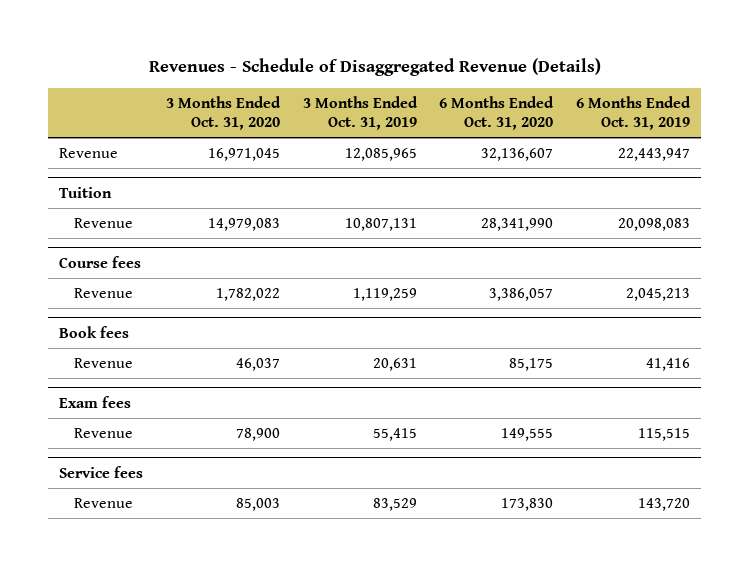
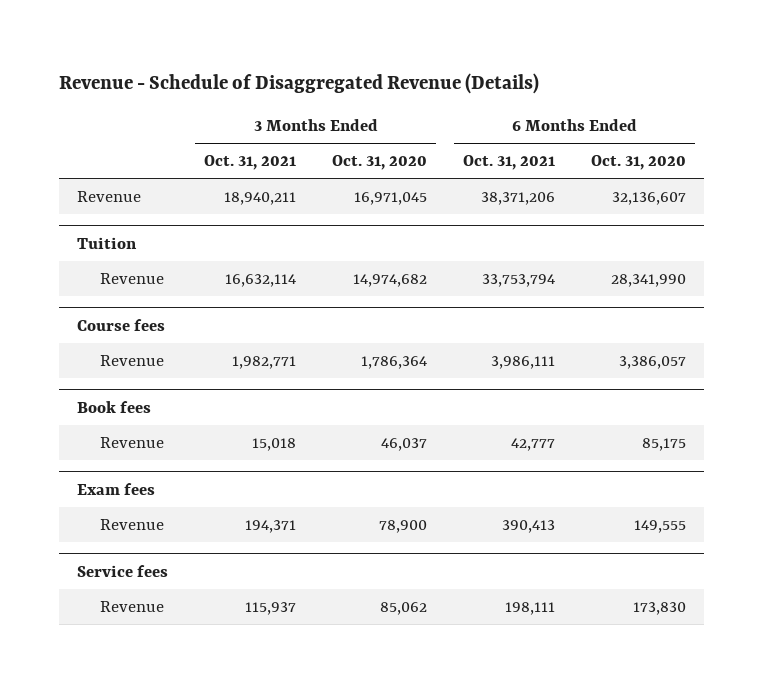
[148,58,601,77] Revenues - Schedule of Disaggregated Revenue (Details) -> [59,72,540,94] Revenue - Schedule of Disaggregated Revenue (Details)
[302,95,418,130] 3 Months Ended Oct. 31, 2019 -> none
[575,95,691,130] 6 Months Ended Oct. 31, 2019 -> none
none -> [204,155,297,171] Oct. 31, 2021
none -> [463,155,556,171] Oct. 31, 2021
[207,218,280,232] 14,979,083 -> [353,273,428,287] 14,974,682
[215,288,280,302] 1,782,022 -> [361,355,428,369] 1,786,364
[235,498,280,512] 85,003 -> [380,601,428,615] 85,062

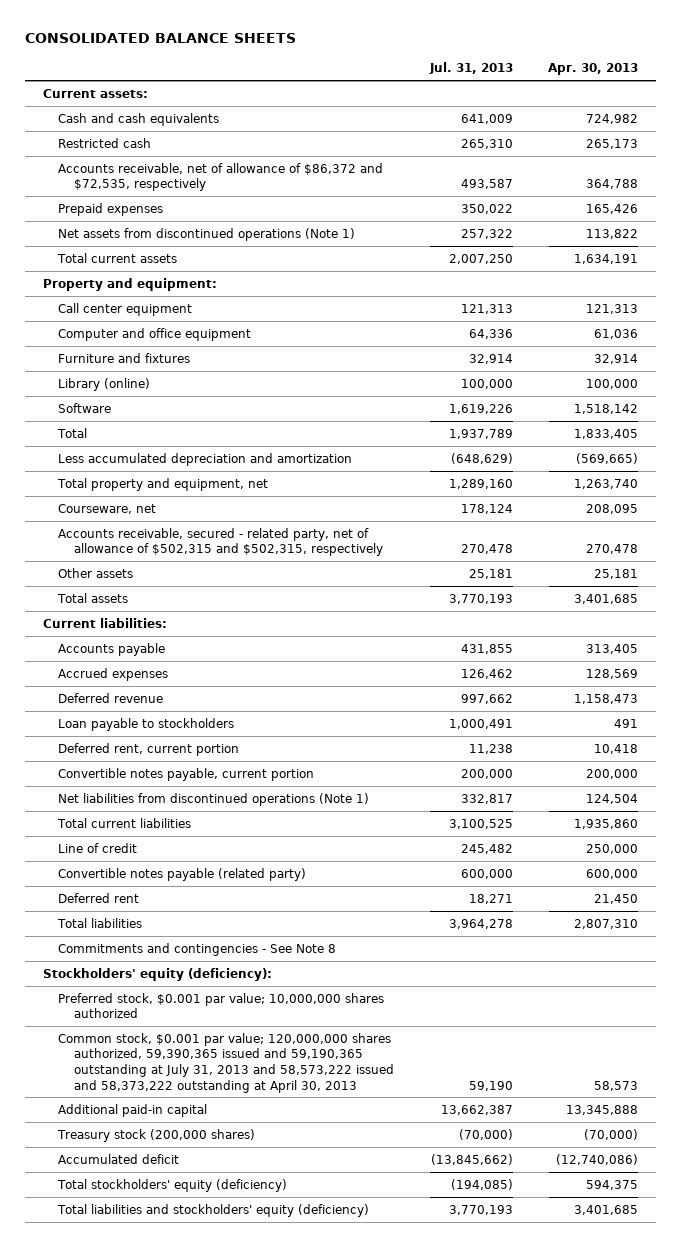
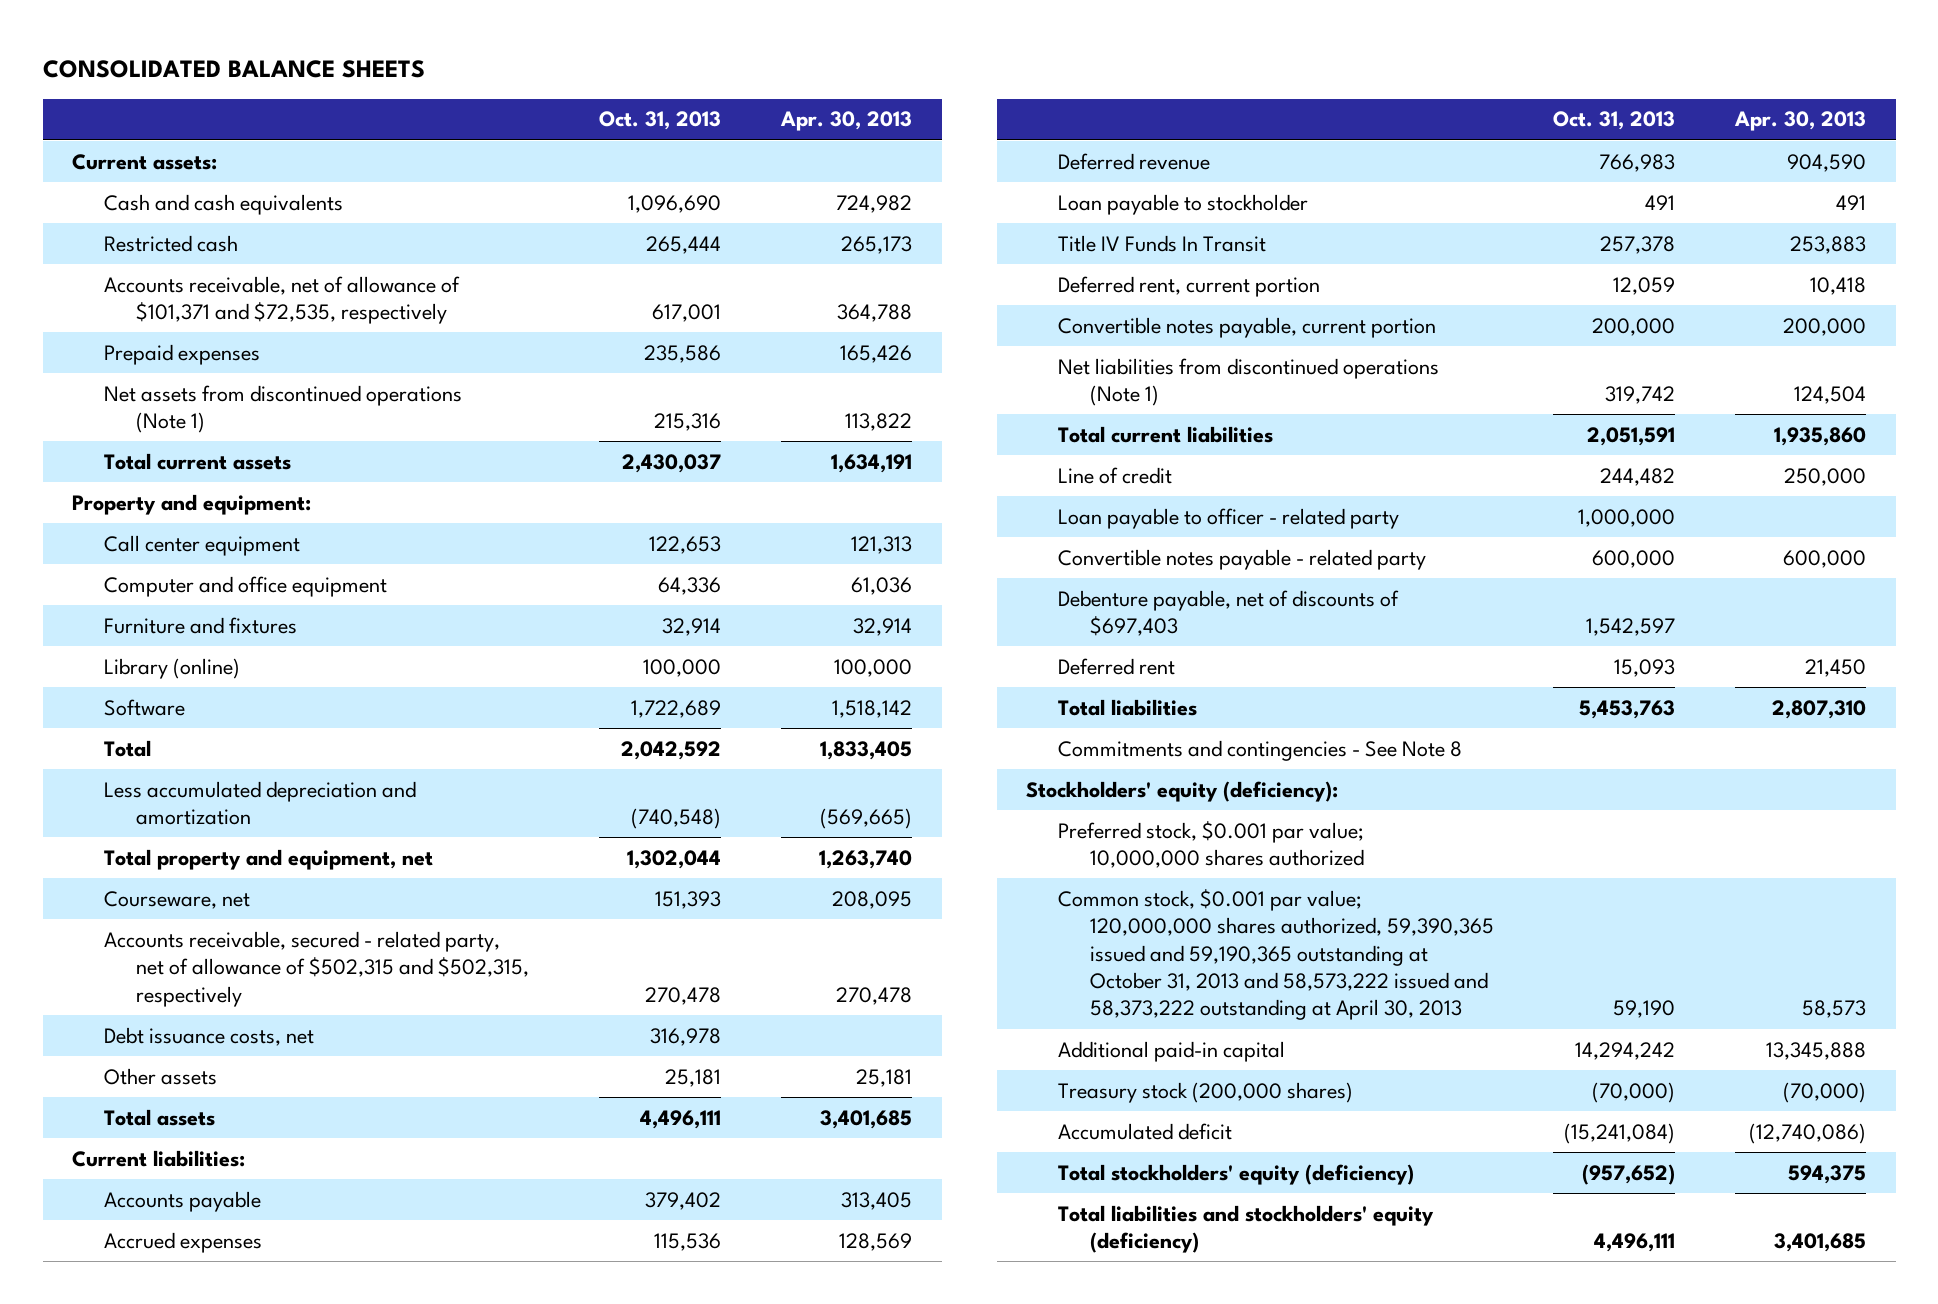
[428,62,513,75] Jul. 31, 2013 -> none
none -> [599,111,722,131] Oct. 31, 2013
[58,162,384,192] Accounts receivable, net of allowance of $86,372 and $72,535, respectively -> [104,275,461,325] Accounts receivable, net of allowance of $101,371 and $72,535, respectively
none -> [104,1026,315,1046] Debt issuance costs, net
[574,693,639,704] 1,158,473 -> [1786,153,1866,172] 904,590
[58,717,235,731] Loan payable to stockholders -> [1057,193,1308,215] Loan payable to stockholder
none -> [1057,234,1266,252] Title IV Funds In Transit
none -> [1057,507,1399,529] Loan payable to officer - related party
[58,867,307,881] Convertible notes payable (related party) -> [1057,548,1426,570] Convertible notes payable - related party
none -> [1057,589,1399,637] Debenture payable, net of discounts of $697,403
[58,1032,394,1093] Common stock, $0.001 par value; 120,000,000 shares authorized, 59,390,365 issued and 59,190,365 outstanding at July 31, 2013 and 58,573,222 issued and 58,373,222 outstanding at April 30, 2013 -> [1057,888,1494,1021] Common stock, $0.001 par value; 120,000,000 shares authorized, 59,390,365 issued and 59,190,365 outstanding at October 31, 2013 and 58,573,222 issued and 58,373,222 outstanding at April 30, 2013

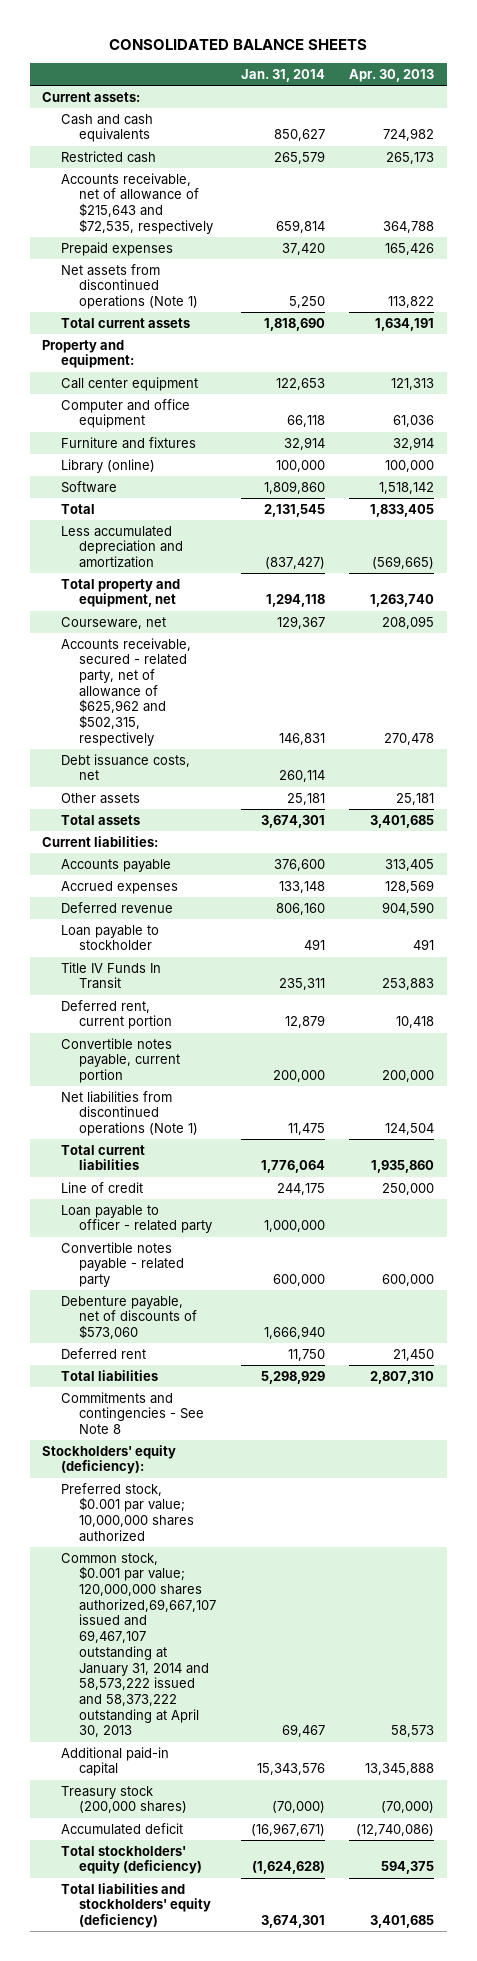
[599,111,722,131] Oct. 31, 2013 -> none
none -> [240,68,325,82] Jan. 31, 2014
[104,275,461,325] Accounts receivable, net of allowance of $101,371 and $72,535, respectively -> [60,172,214,234] Accounts receivable, net of allowance of $215,643 and $72,535, respectively
[104,930,529,1007] Accounts receivable, secured - related party, net of allowance of $502,315 and $502,315, respectively -> [60,637,191,746] Accounts receivable, secured - related party, net of allowance of $625,962 and $502,315, respectively
[1057,589,1399,637] Debenture payable, net of discounts of $697,403 -> [60,1295,198,1340] Debenture payable, net of discounts of $573,060
[1057,888,1494,1021] Common stock, $0.001 par value; 120,000,000 shares authorized, 59,390,365 issued and 59,190,365 outstanding at October 31, 2013 and 58,573,222 issued and 58,373,222 outstanding at April 30, 2013 -> [60,1552,217,1738] Common stock, $0.001 par value; 120,000,000 shares authorized,69,667,107 issued and 69,467,107 outstanding at January 31, 2014 and 58,573,222 issued and 58,373,222 outstanding at April 30, 2013

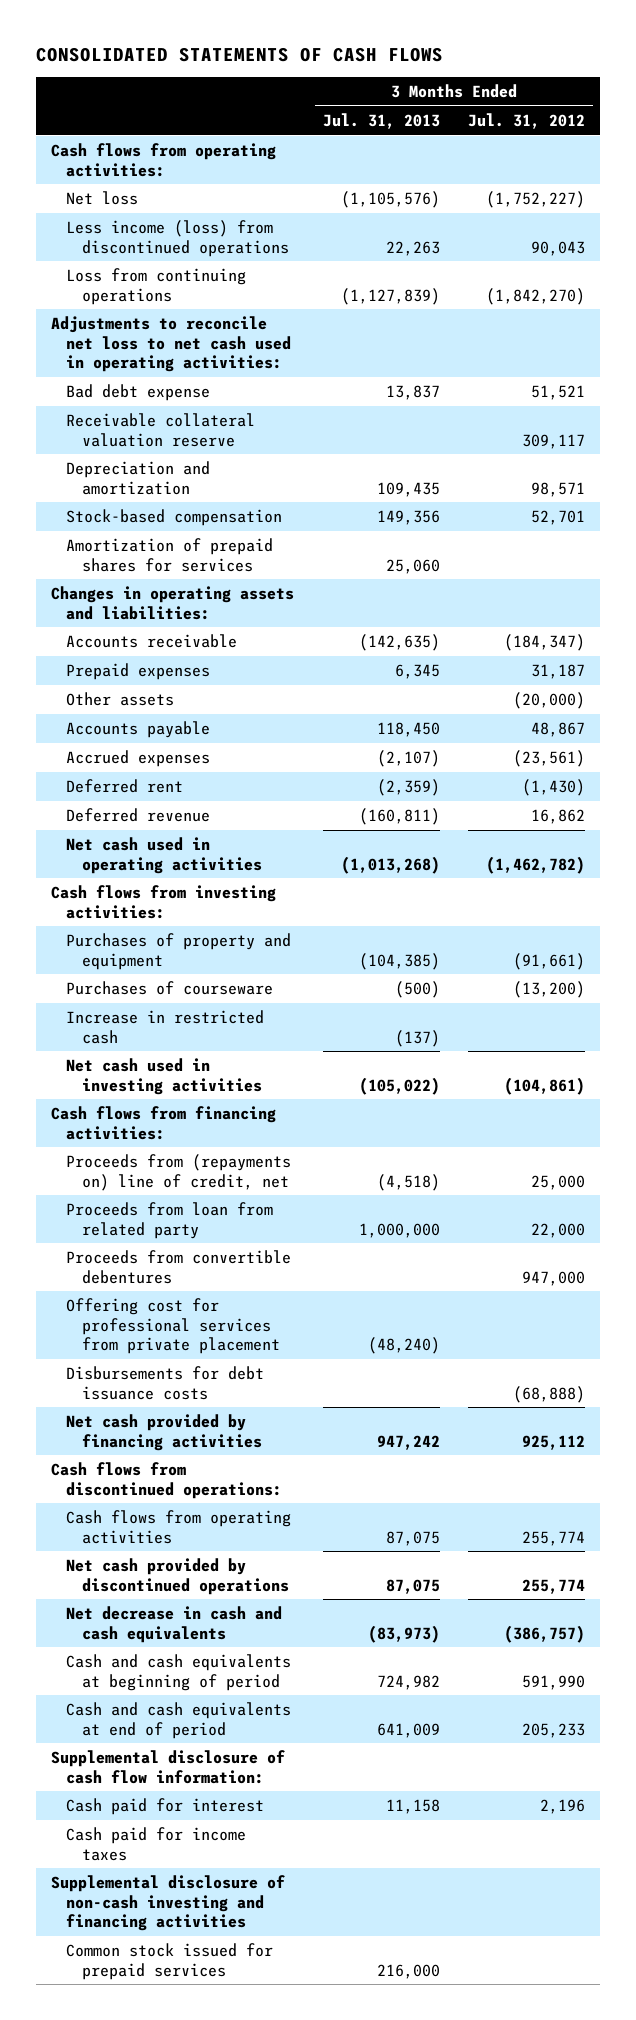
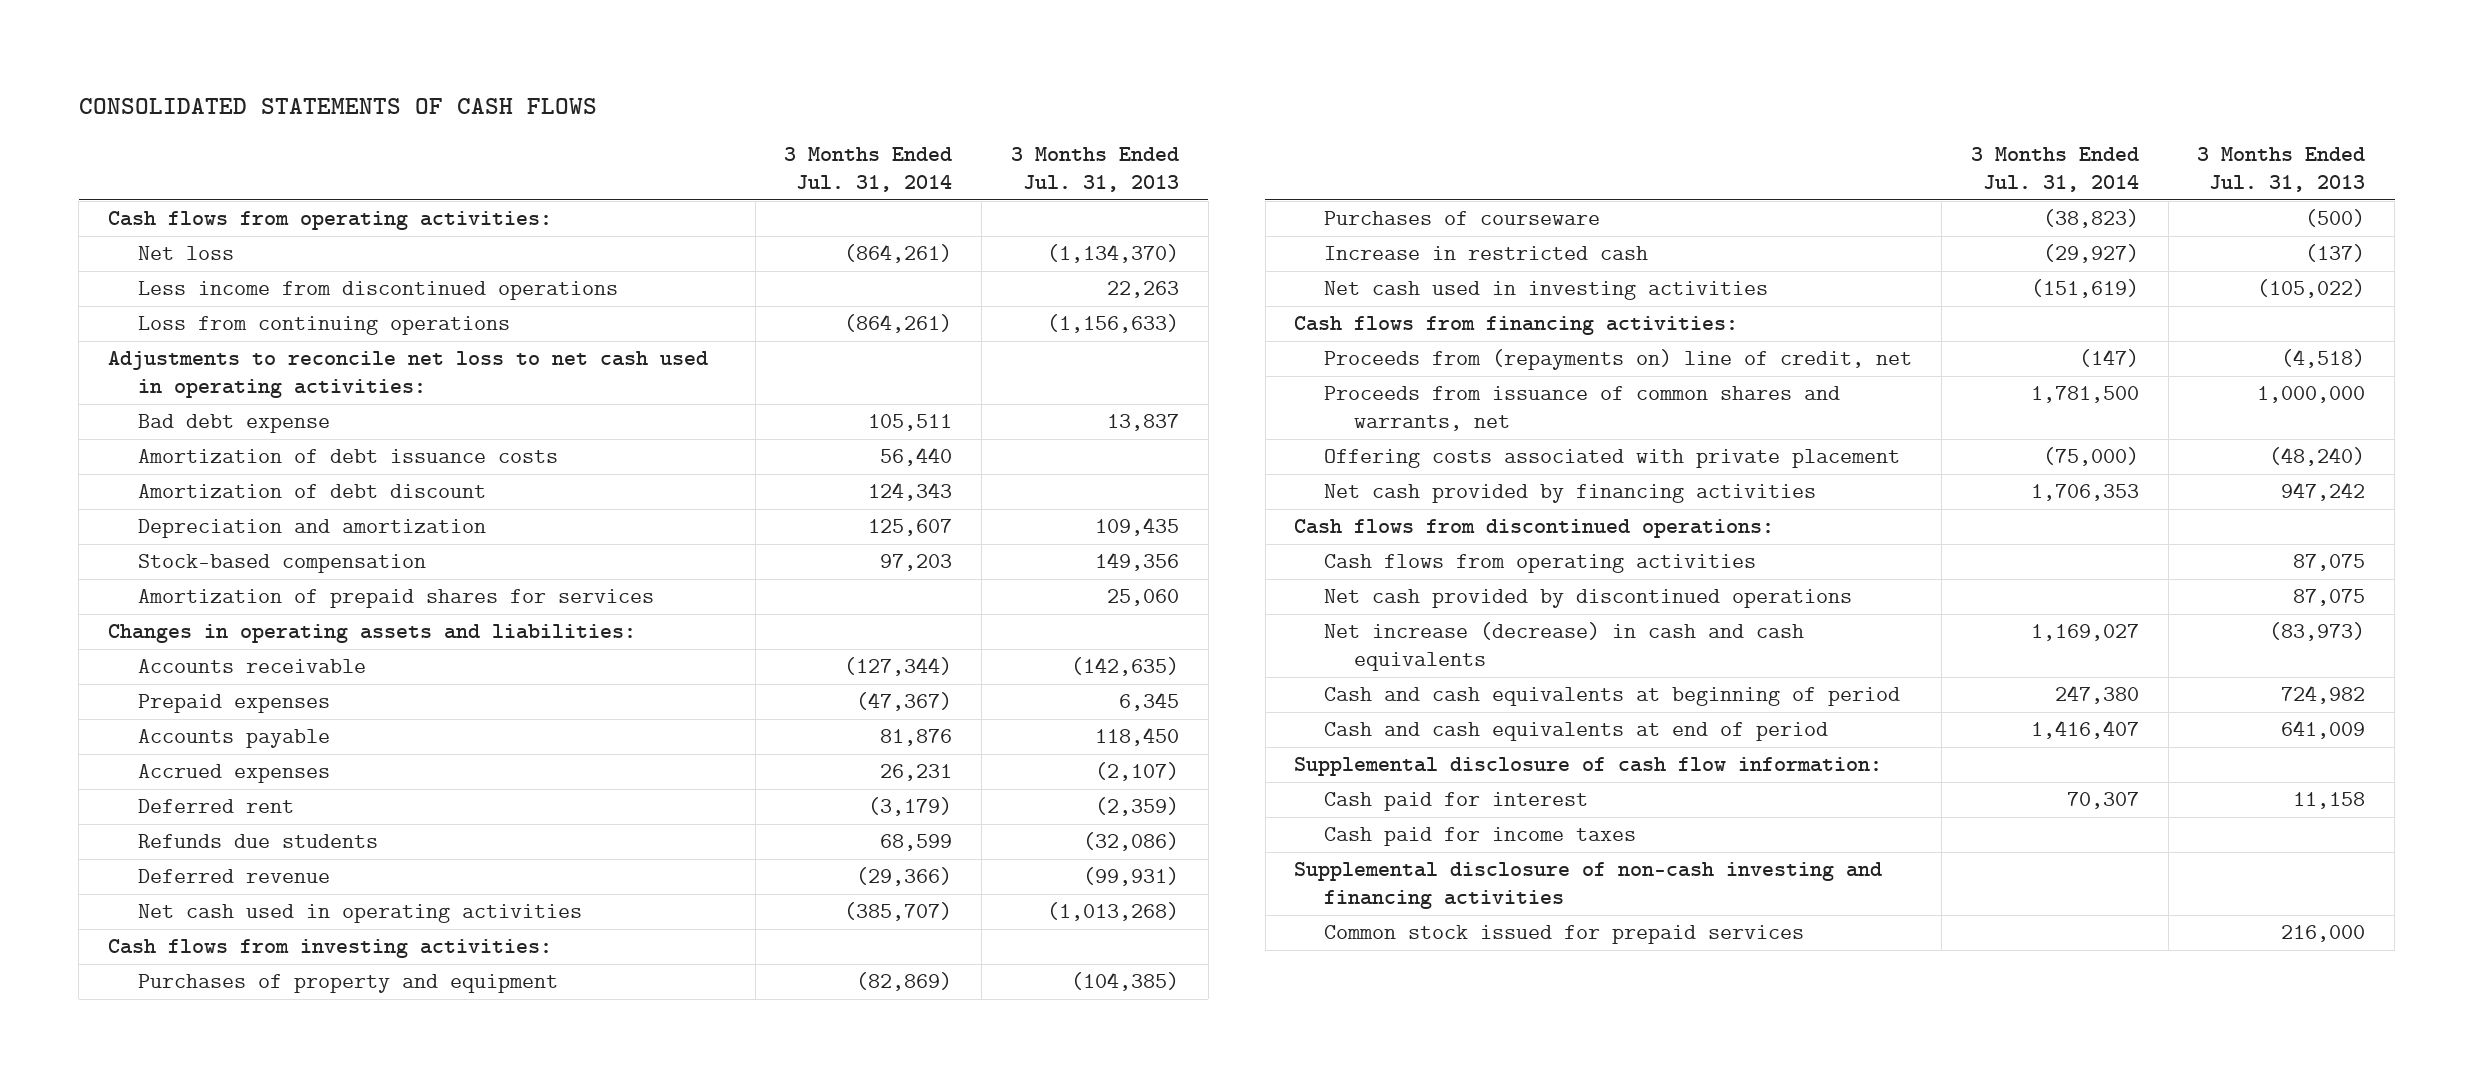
[468,112,586,129] Jul. 31, 2012 -> none
none -> [784,147,953,192] 3 Months Ended Jul. 31, 2014
[340,190,440,208] (1,105,576) -> [1047,244,1180,264] (1,134,370)
[66,219,290,257] Less income (loss) from discontinued operations -> [137,281,618,301] Less income from discontinued operations
[340,287,440,305] (1,127,839) -> [1047,314,1180,334] (1,156,633)
[66,412,256,447] Receivable collateral valuation reserve -> none
none -> [137,449,558,464] Amortization of debt issuance costs
none -> [137,484,486,499] Amortization of debt discount
[66,691,175,706] Other assets -> none
none -> [137,834,378,849] Refunds due students
[358,807,440,825] (160,811) -> [1083,867,1180,887] (99,931)
[66,1201,274,1239] Proceeds from loan from related party -> none
[66,1249,292,1284] Proceeds from convertible debentures -> none
[66,1365,265,1400] Disbursements for debt issuance costs -> none
none -> [1324,386,1841,432] Proceeds from issuance of common shares and warrants, net
[66,1297,281,1355] Offering cost for professional services from private placement -> [1324,449,1901,469] Offering costs associated with private placement
[66,1605,283,1643] Net decrease in cash and cash equivalents -> [1324,622,1805,672] Net increase (decrease) in cash and cash equivalents

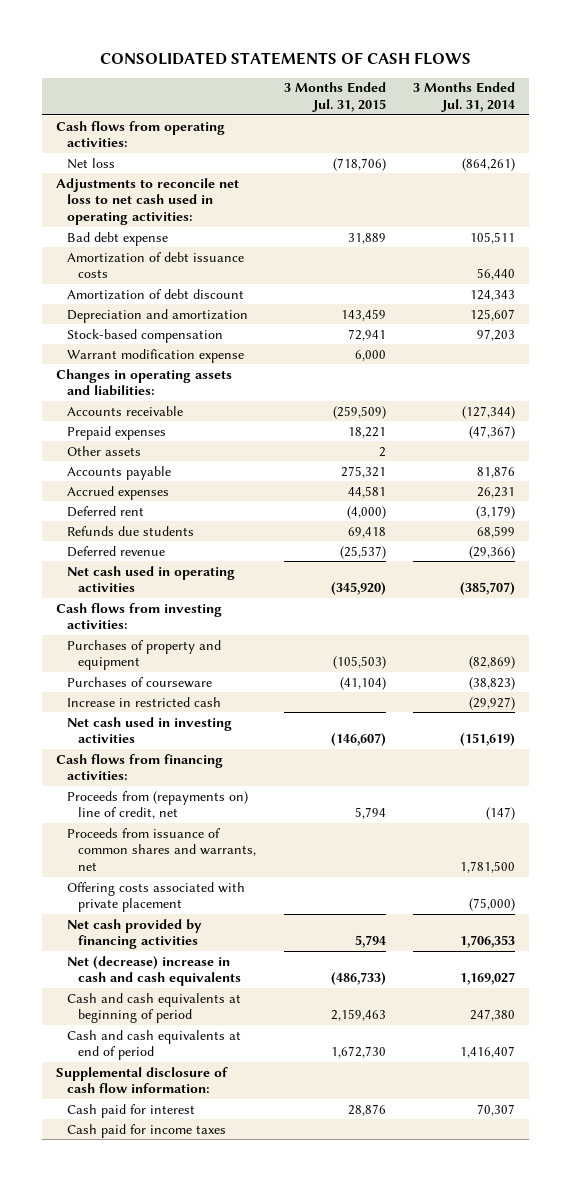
[1011,147,1180,192] 3 Months Ended Jul. 31, 2013 -> none
none -> [283,82,386,113] 3 Months Ended Jul. 31, 2015
[137,281,618,301] Less income from discontinued operations -> none
[137,316,510,336] Loss from continuing operations -> none
[137,589,654,609] Amortization of prepaid shares for services -> none
none -> [67,348,245,363] Warrant modification expense
none -> [67,445,142,456] Other assets
[1294,519,1775,539] Cash flows from discontinued operations: -> none
[1324,554,1757,574] Cash flows from operating activities -> none
[1324,589,1853,609] Net cash provided by discontinued operations -> none
[1324,622,1805,672] Net increase (decrease) in cash and cash equivalents -> [67,955,242,987] Net (decrease) increase in cash and cash equivalents
[1294,862,1883,910] Supplemental disclosure of non-cash investing and financing activities -> none
[1324,925,1805,945] Common stock issued for prepaid services -> none

